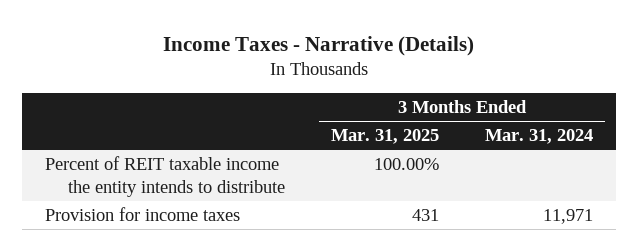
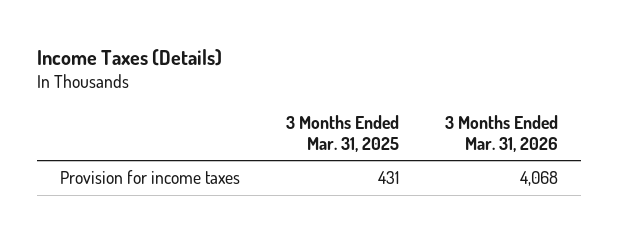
[163,35,475,56] Income Taxes - Narrative (Details) -> [37,48,223,66] Income Taxes (Details)
[485,129,594,145] Mar. 31, 2024 -> none
none -> [444,114,558,153] 3 Months Ended Mar. 31, 2026
[45,155,285,197] Percent of REIT taxable income the entity intends to distribute -> none

